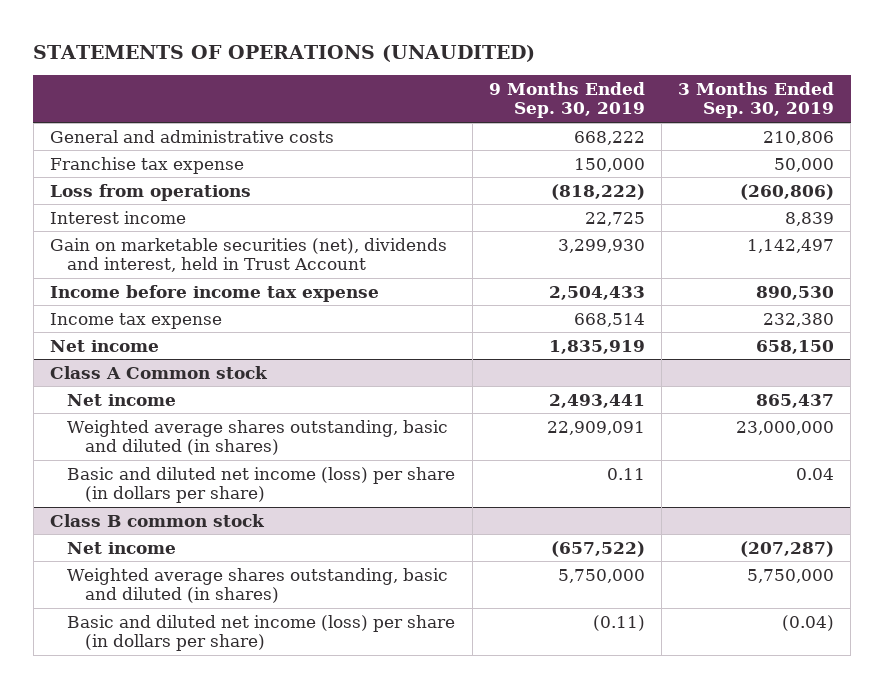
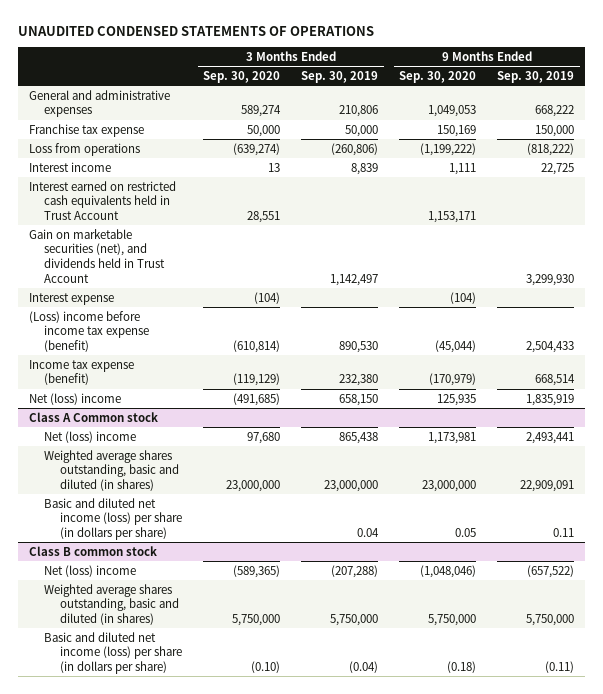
[33,44,536,62] STATEMENTS OF OPERATIONS (UNAUDITED) -> [18,25,375,36] UNAUDITED CONDENSED STATEMENTS OF OPERATIONS
none -> [203,70,281,83] Sep. 30, 2020
none -> [399,70,477,83] Sep. 30, 2020
[50,129,335,143] General and administrative costs -> [28,89,170,118] General and administrative expenses
none -> [28,180,176,220] Interest earned on restricted cash equivalents held in Trust Account
[50,237,448,273] Gain on marketable securities (net), dividends and interest, held in Trust Account -> [28,228,166,283] Gain on marketable securities (net), and dividends held in Trust Account
none -> [28,292,114,305] Interest expense
[50,284,380,302] Income before income tax expense -> [28,310,150,352] (Loss) income before income tax expense (benefit)
[50,312,223,329] Income tax expense -> [28,359,134,386] Income tax expense (benefit)
[50,339,160,352] Net income -> [28,392,121,405] Net (loss) income
[67,393,177,406] Net income -> [44,430,137,443] Net (loss) income
[755,393,834,408] 865,437 -> [339,431,379,444] 865,438
[67,541,177,554] Net income -> [44,564,137,577] Net (loss) income
[739,540,834,557] (207,287) -> [331,564,379,578] (207,288)

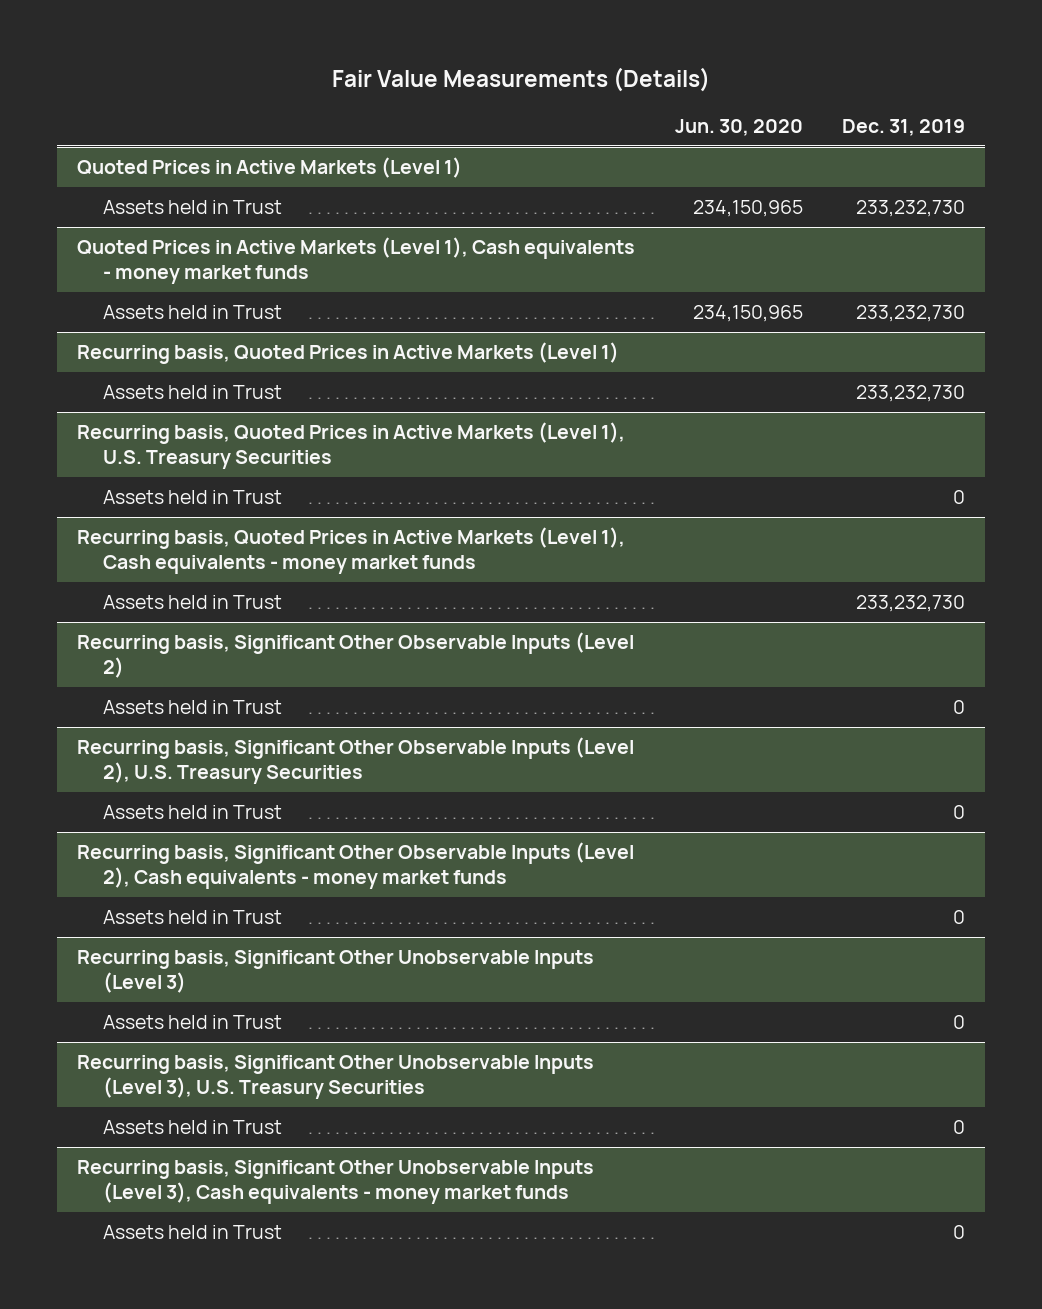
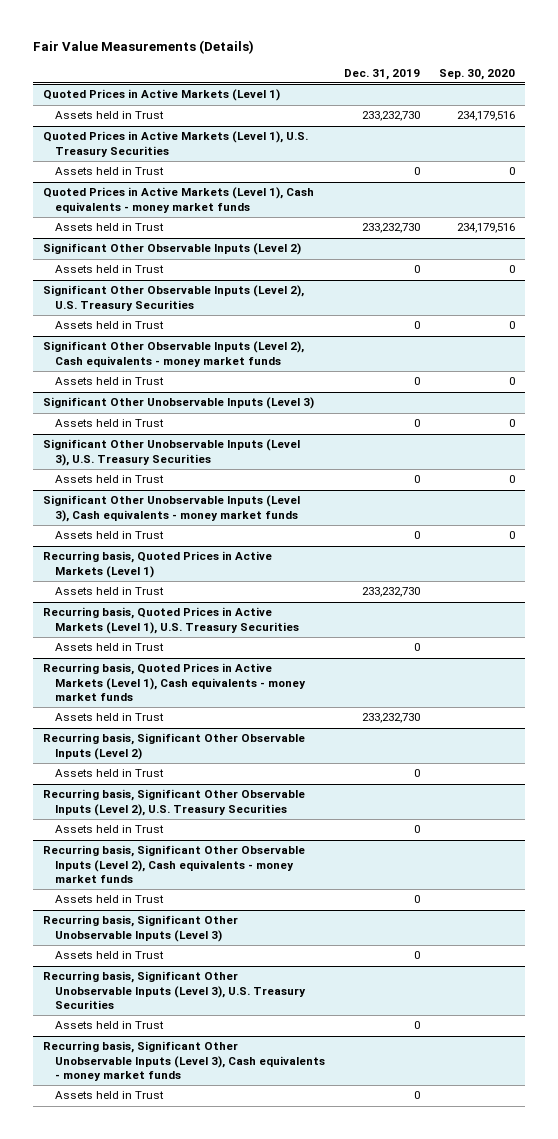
[674,119,803,137] Jun. 30, 2020 -> none
none -> [439,68,516,80] Sep. 30, 2020
none -> [42,131,308,157] Quoted Prices in Active Markets (Level 1), U.S. Treasury Securities
none -> [55,167,165,176] Assets held in Trust
none -> [42,243,301,256] Significant Other Observable Inputs (Level 2)
none -> [55,265,165,274] Assets held in Trust
none -> [42,285,304,311] Significant Other Observable Inputs (Level 2), U.S. Treasury Securities
none -> [55,321,165,330] Assets held in Trust
none -> [42,341,304,367] Significant Other Observable Inputs (Level 2), Cash equivalents - money market funds
none -> [55,377,165,386] Assets held in Trust
none -> [42,397,314,410] Significant Other Unobservable Inputs (Level 3)
none -> [55,419,165,428] Assets held in Trust
none -> [42,439,300,466] Significant Other Unobservable Inputs (Level 3), U.S. Treasury Securities
none -> [55,475,165,484] Assets held in Trust
none -> [42,495,300,522] Significant Other Unobservable Inputs (Level 3), Cash equivalents - money market funds
none -> [55,531,165,540] Assets held in Trust

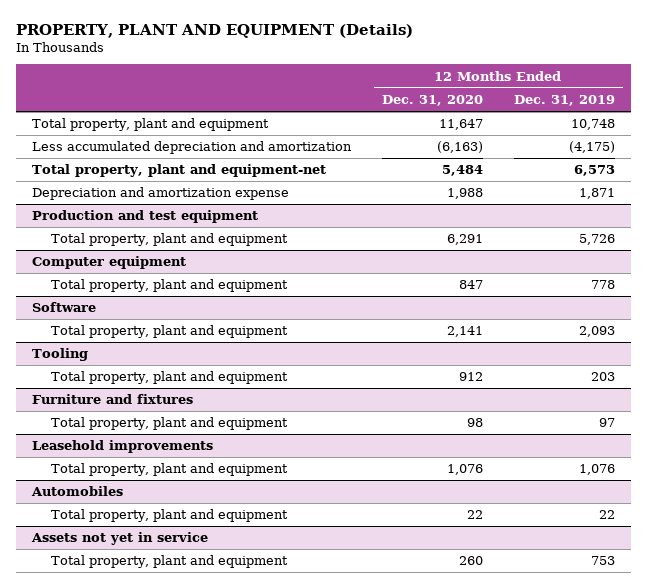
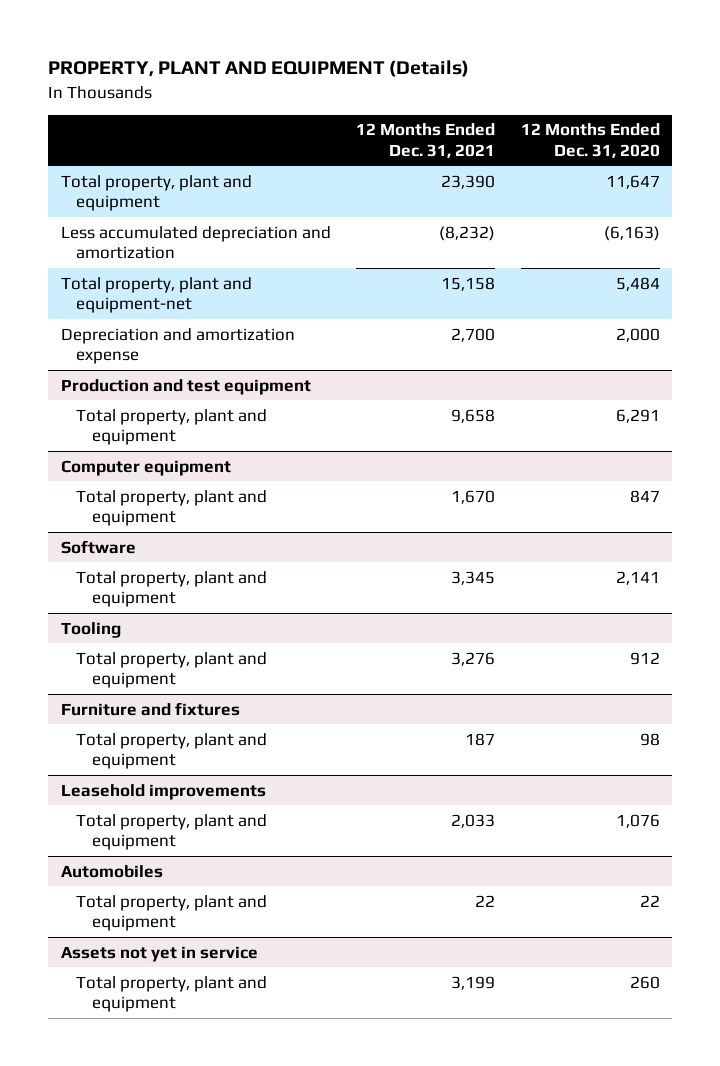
[514,95,616,107] Dec. 31, 2019 -> none
none -> [356,123,496,158] 12 Months Ended Dec. 31, 2021
[446,188,483,200] 1,988 -> [615,327,660,342] 2,000

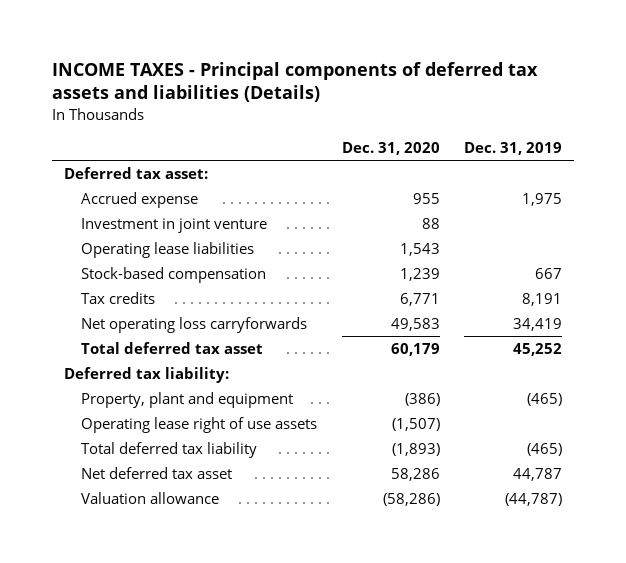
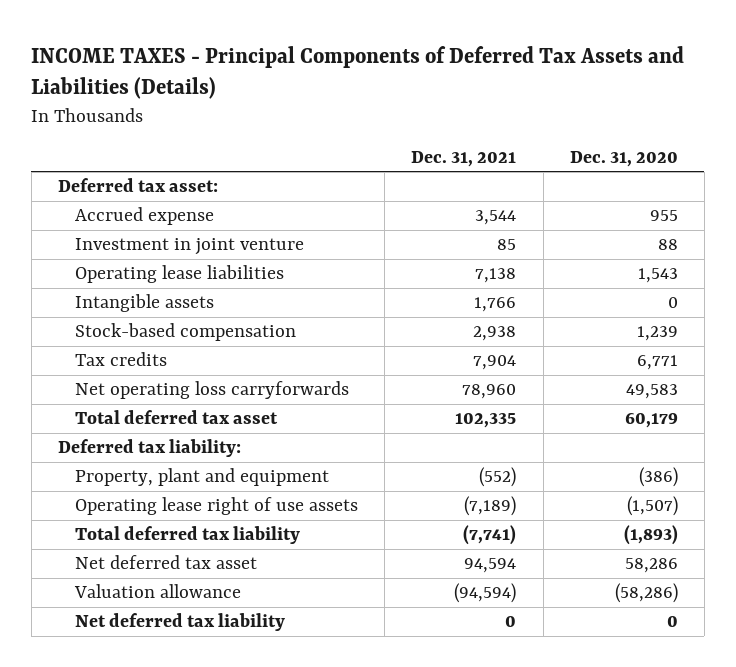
[51,61,538,103] INCOME TAXES - Principal components of deferred tax assets and liabilities (Details) -> [31,45,685,100] INCOME TAXES - Principal Components of Deferred Tax Assets and Liabilities (Details)
[464,142,563,156] Dec. 31, 2019 -> none
none -> [411,150,517,167] Dec. 31, 2021
none -> [75,294,215,313] Intangible assets
none -> [75,613,286,632] Net deferred tax liability

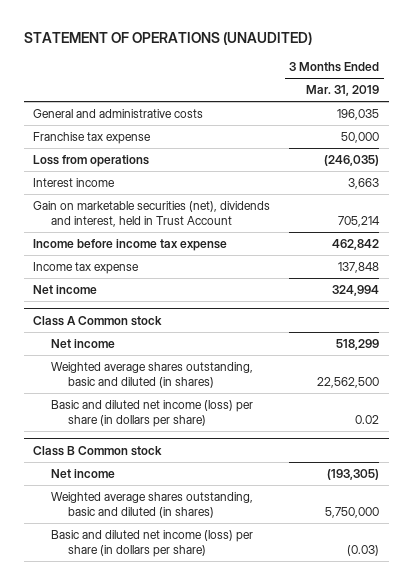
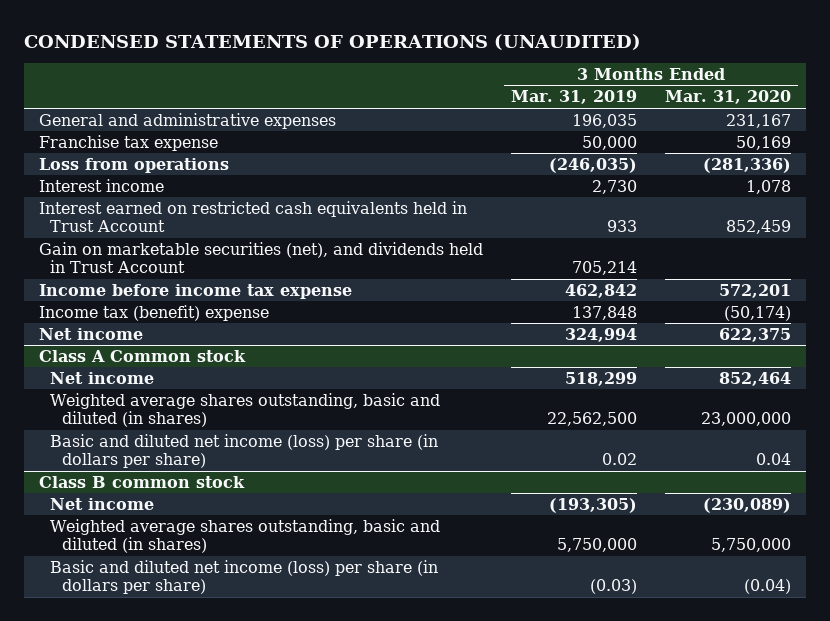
[23,31,312,45] STATEMENT OF OPERATIONS (UNAUDITED) -> [24,34,642,51] CONDENSED STATEMENTS OF OPERATIONS (UNAUDITED)
none -> [665,90,792,105] Mar. 31, 2020
[33,109,204,119] General and administrative costs -> [38,112,336,129] General and administrative expenses
[348,178,380,190] 3,663 -> [591,179,637,194] 2,730
none -> [38,200,467,232] Interest earned on restricted cash equivalents held in Trust Account
[33,201,271,227] Gain on marketable securities (net), dividends and interest, held in Trust Account -> [38,241,483,273] Gain on marketable securities (net), and dividends held in Trust Account
[33,262,140,275] Income tax expense -> [38,304,269,321] Income tax (benefit) expense
[33,445,163,456] Class B Common stock -> [38,475,245,488] Class B common stock

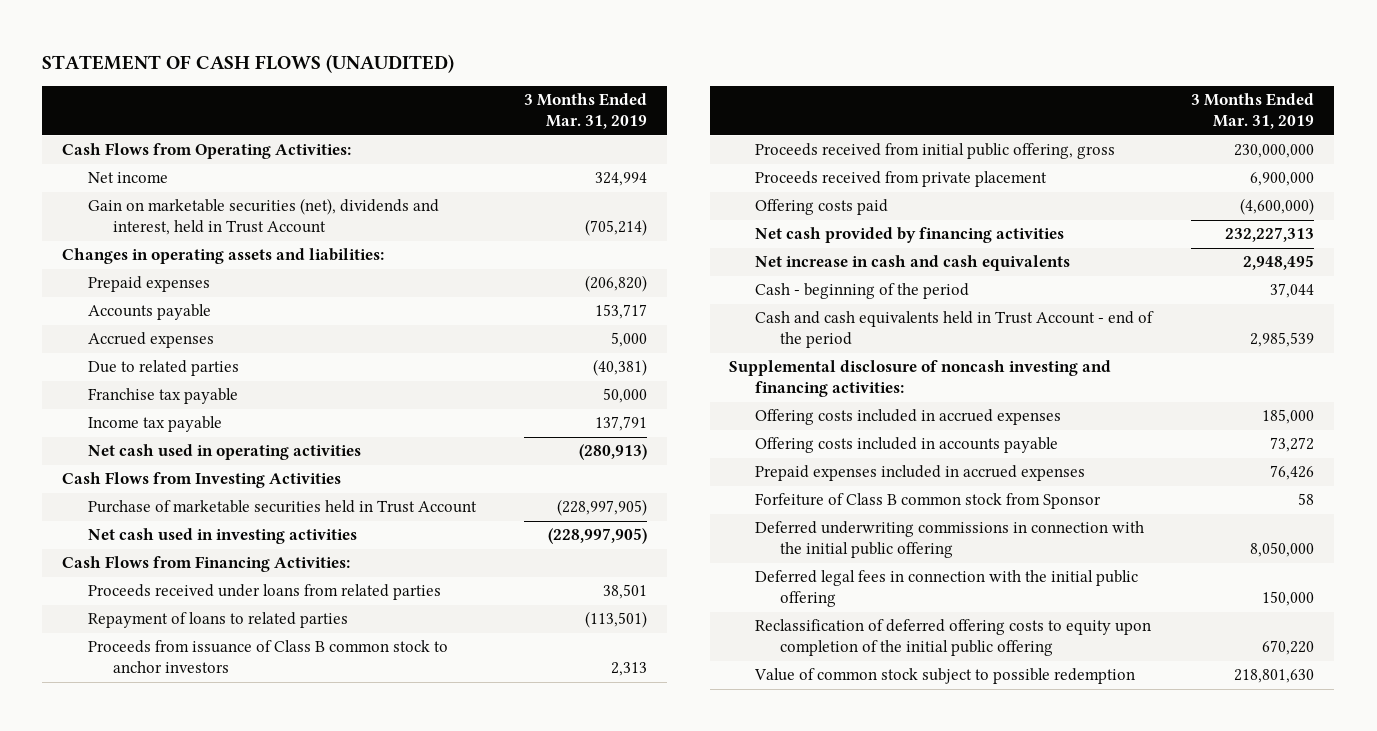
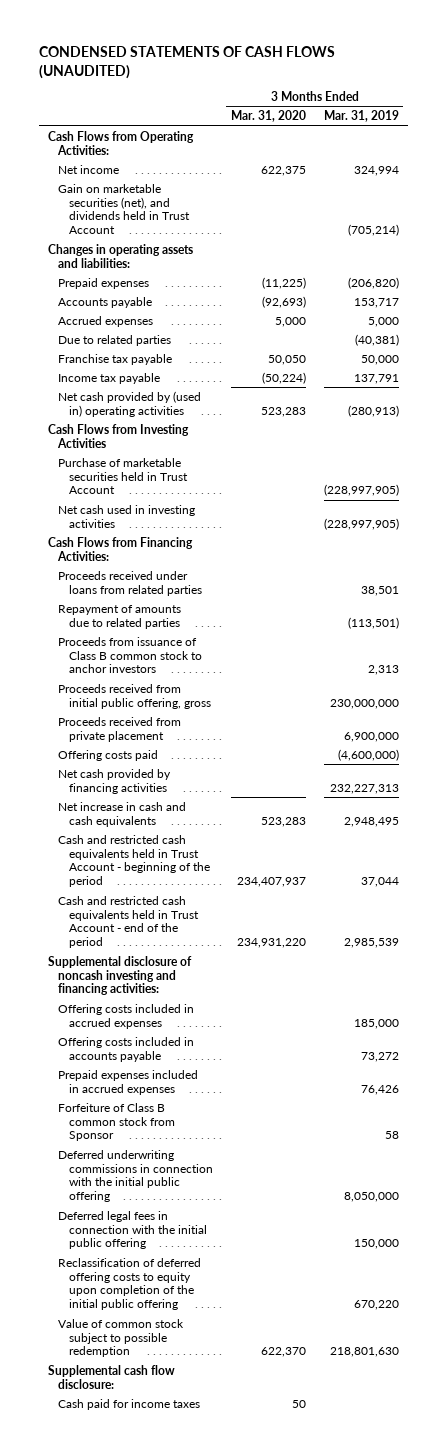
[42,53,455,73] STATEMENT OF CASH FLOWS (UNAUDITED) -> [38,46,335,79] CONDENSED STATEMENTS OF CASH FLOWS (UNAUDITED)
none -> [230,110,306,123] Mar. 31, 2020
[87,198,439,236] Gain on marketable securities (net), dividends and interest, held in Trust Account -> [58,183,190,235] Gain on marketable securities (net), and dividends held in Trust Account
[87,444,361,461] Net cash used in operating activities -> [58,390,202,417] Net cash provided by (used in) operating activities
[87,612,348,629] Repayment of loans to related parties -> [58,604,182,629] Repayment of amounts due to related parties
[754,283,969,300] Cash - beginning of the period -> [58,834,210,888] Cash and restricted cash equivalents held in Trust Account - beginning of the period
[754,311,1154,349] Cash and cash equivalents held in Trust Account - end of the period -> [58,895,199,949] Cash and restricted cash equivalents held in Trust Account - end of the period
none -> [47,1364,175,1389] Supplemental cash flow disclosure:
none -> [58,1398,201,1410] Cash paid for income taxes

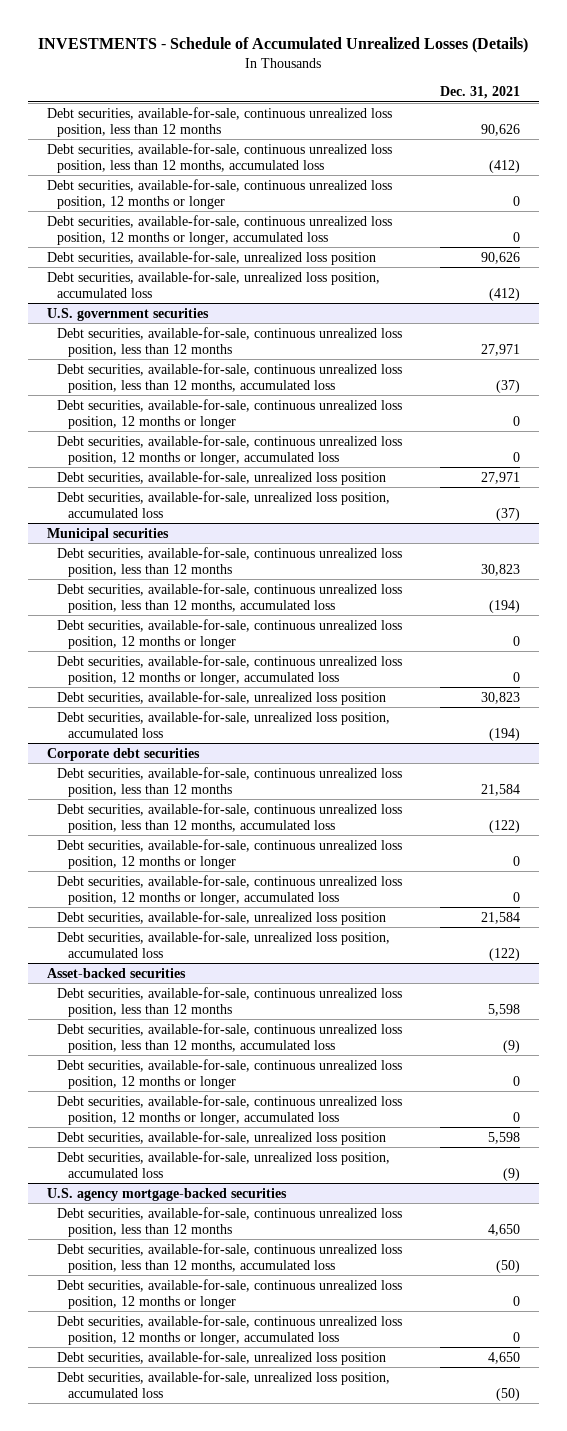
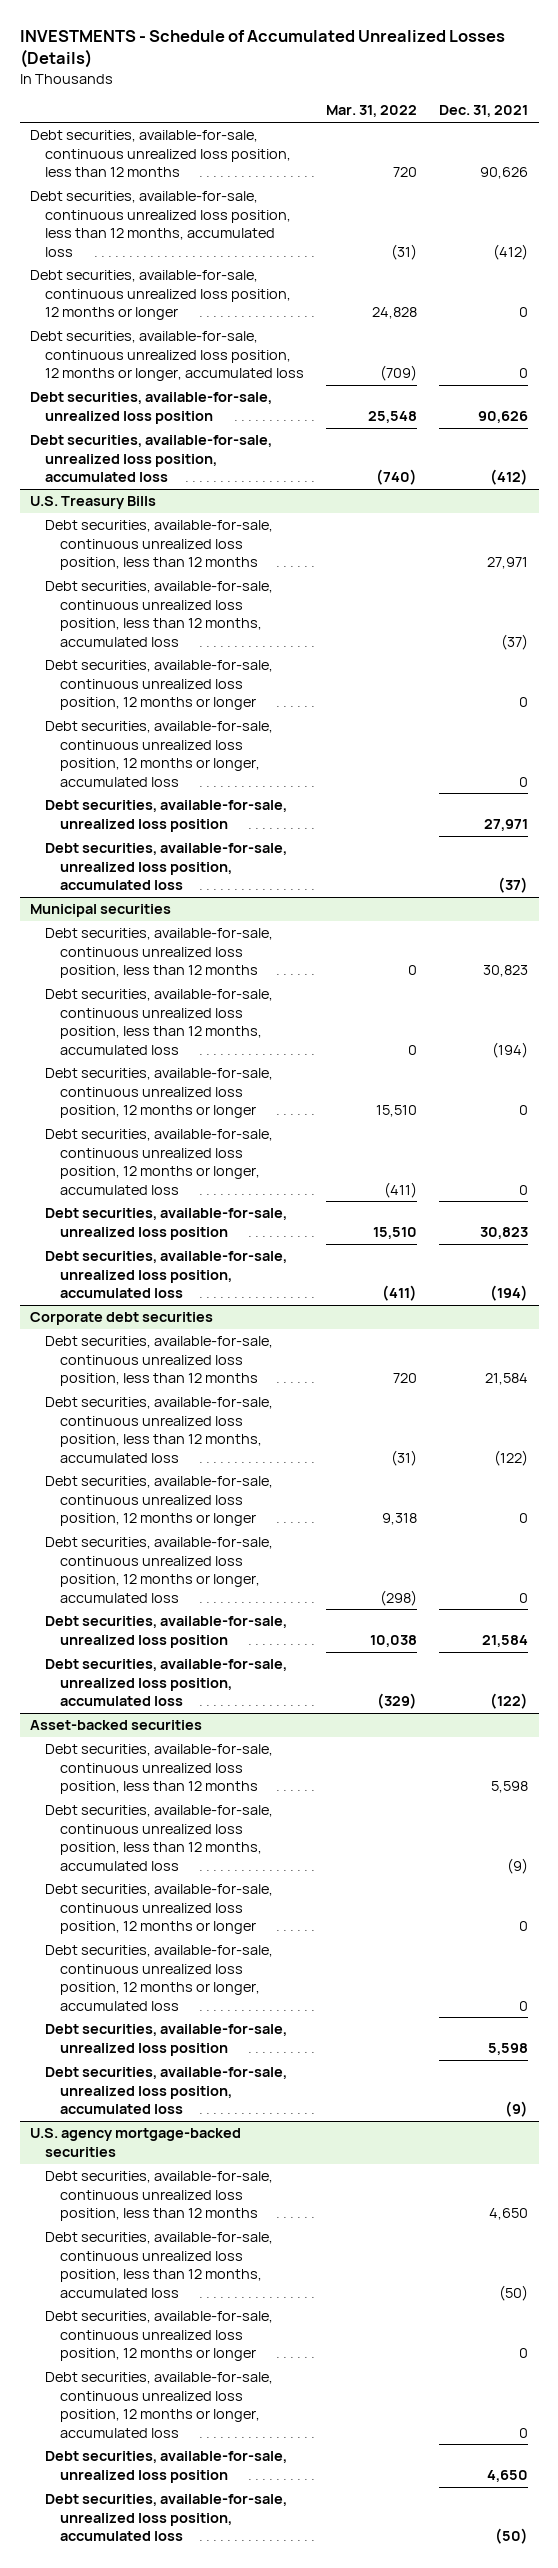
none -> [326,105,418,118] Mar. 31, 2022
[46,307,209,321] U.S. government securities -> [30,496,157,510] U.S. Treasury Bills

